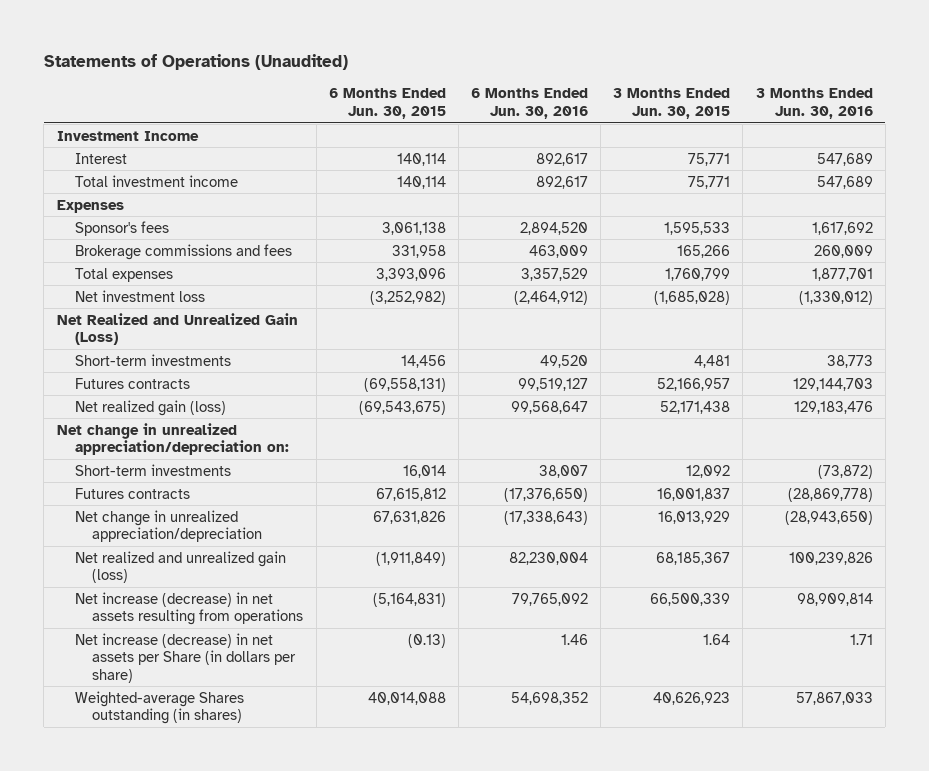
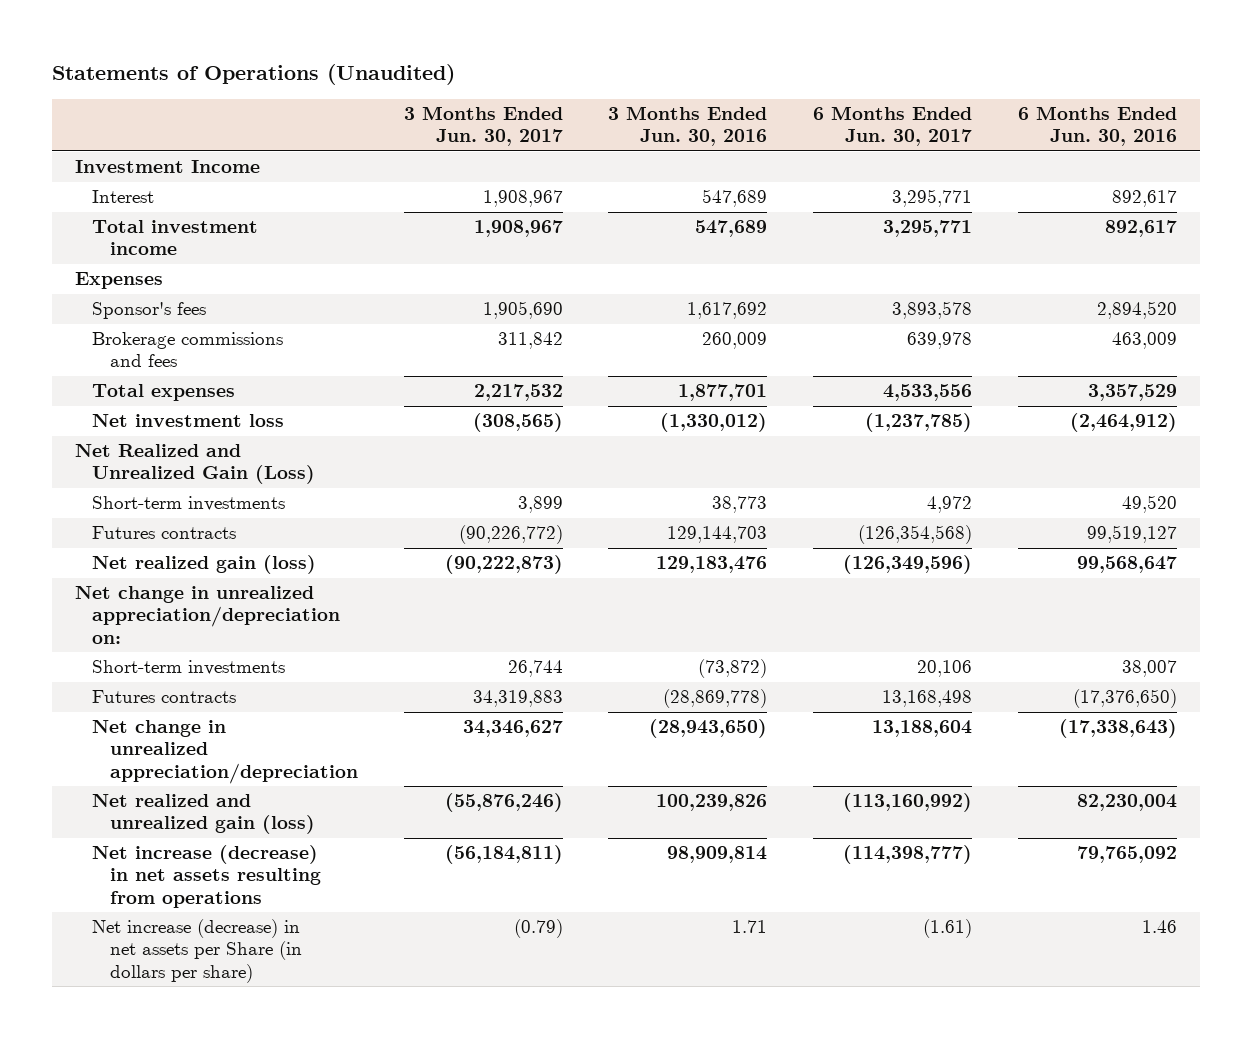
[328,88,446,120] 6 Months Ended Jun. 30, 2015 -> none
[613,88,731,120] 3 Months Ended Jun. 30, 2015 -> none
none -> [403,105,563,147] 3 Months Ended Jun. 30, 2017
none -> [813,105,973,147] 6 Months Ended Jun. 30, 2017
[74,690,244,725] Weighted-average Shares outstanding (in shares) -> none

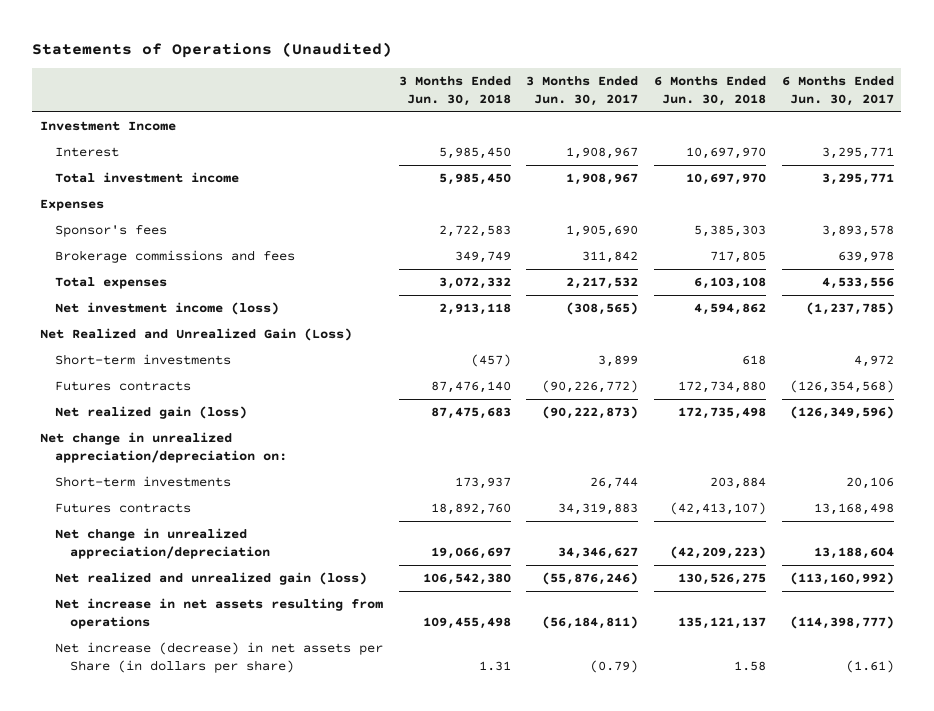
[608,105,768,147] 3 Months Ended Jun. 30, 2016 -> none
[1017,105,1177,147] 6 Months Ended Jun. 30, 2016 -> none
none -> [398,76,511,107] 3 Months Ended Jun. 30, 2018
none -> [653,76,766,107] 6 Months Ended Jun. 30, 2018
[92,414,285,428] Net investment loss -> [54,301,279,315] Net investment income (loss)
[92,845,321,908] Net increase (decrease) in net assets resulting from operations -> [54,597,383,629] Net increase in net assets resulting from operations

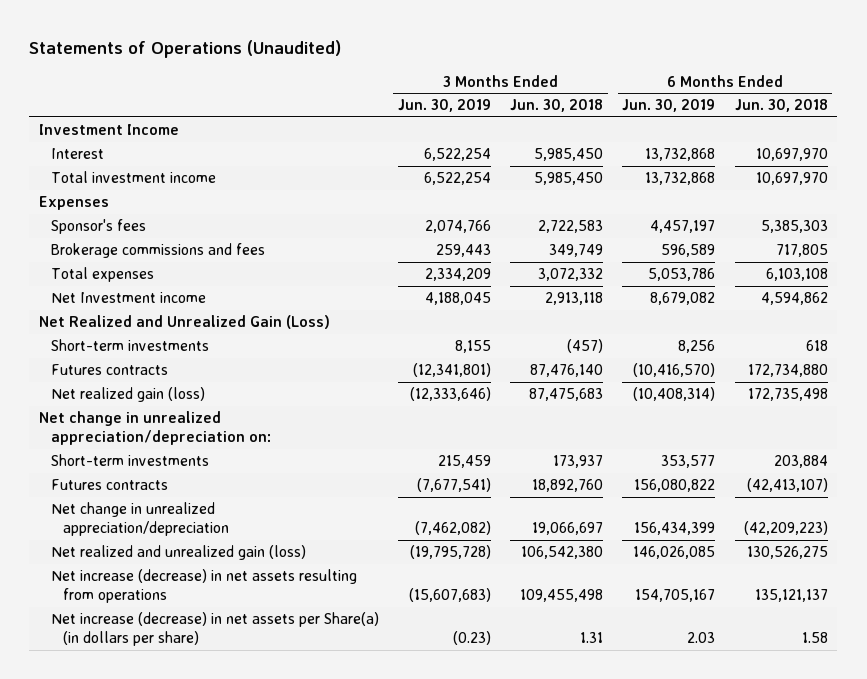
[526,76,639,107] 3 Months Ended Jun. 30, 2017 -> none
[781,76,894,107] 6 Months Ended Jun. 30, 2017 -> none
none -> [398,99,492,113] Jun. 30, 2019
none -> [622,99,716,113] Jun. 30, 2019
[54,301,279,315] Net investment income (loss) -> [51,292,207,304] Net Investment income
[54,597,383,629] Net increase in net assets resulting from operations -> [51,569,358,604] Net increase (decrease) in net assets resulting from operations
[54,641,383,673] Net increase (decrease) in net assets per Share (in dollars per share) -> [51,612,380,647] Net increase (decrease) in net assets per Share(a) (in dollars per share)

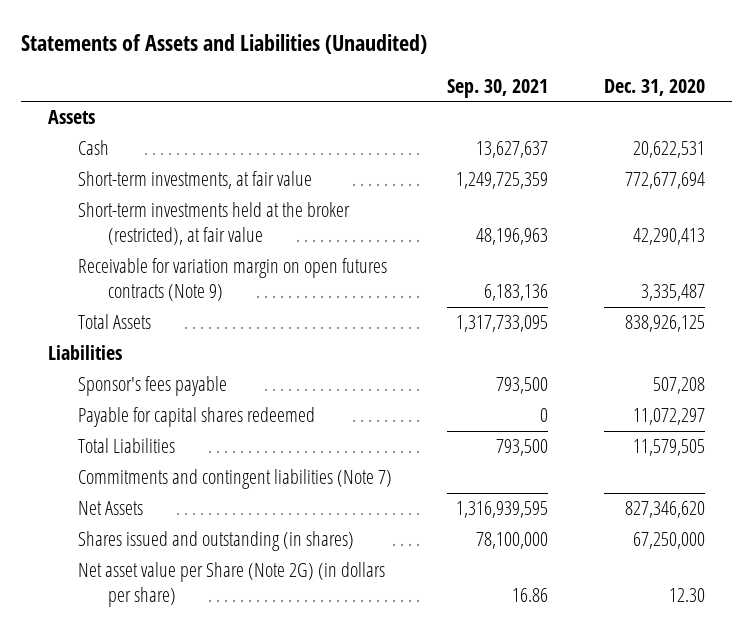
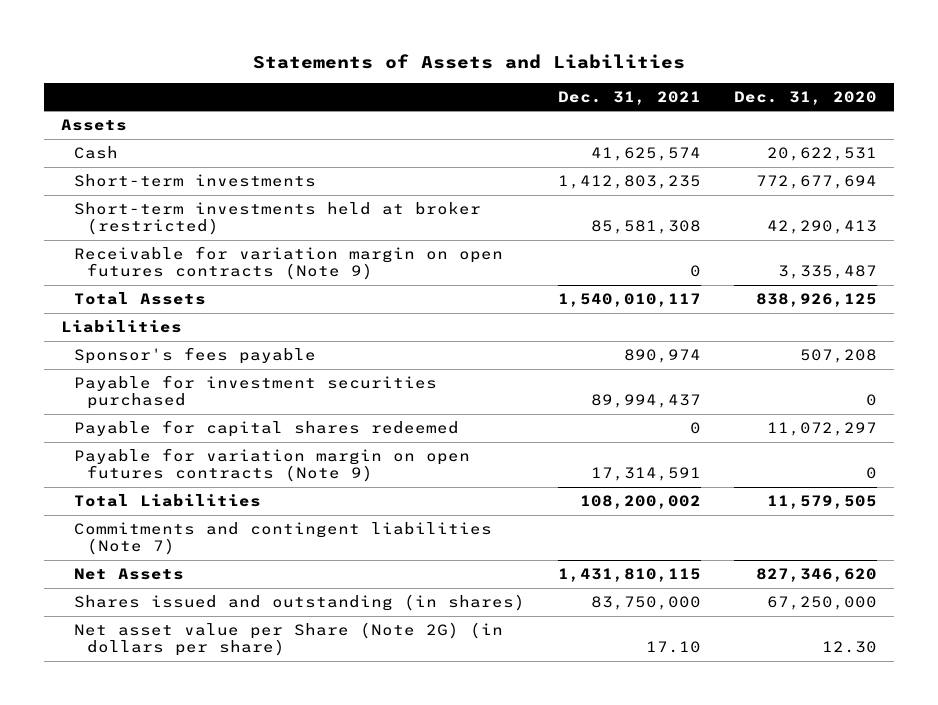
[20,33,427,54] Statements of Assets and Liabilities (Unaudited) -> [253,53,686,69] Statements of Assets and Liabilities
[447,78,549,98] Sep. 30, 2021 -> none
none -> [557,90,701,105] Dec. 31, 2021
[78,171,313,190] Short-term investments, at fair value -> [73,174,316,188] Short-term investments
[78,202,351,246] Short-term investments held at the broker (restricted), at fair value -> [73,202,481,236] Short-term investments held at broker (restricted)
none -> [73,375,437,410] Payable for investment securities purchased
none -> [73,448,470,483] Payable for variation margin on open futures contracts (Note 9)

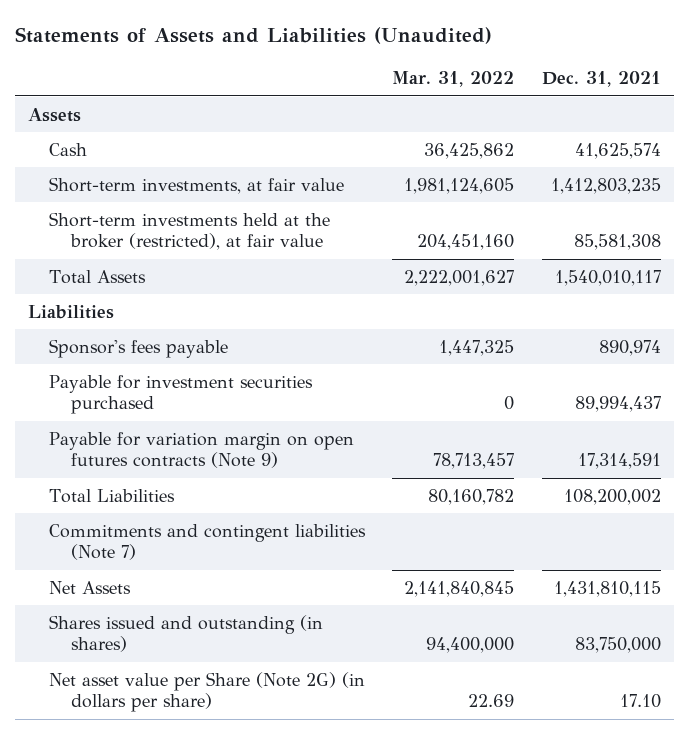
[253,53,686,69] Statements of Assets and Liabilities -> [14,27,492,45] Statements of Assets and Liabilities (Unaudited)
[734,90,878,105] Dec. 31, 2020 -> none
none -> [392,71,515,88] Mar. 31, 2022
[73,246,503,281] Receivable for variation margin on open futures contracts (Note 9) -> none
[73,174,316,188] Short-term investments -> [49,176,345,194] Short-term investments, at fair value
[73,202,481,236] Short-term investments held at broker (restricted) -> [49,211,331,251] Short-term investments held at the broker (restricted), at fair value
[73,420,459,438] Payable for capital shares redeemed -> none

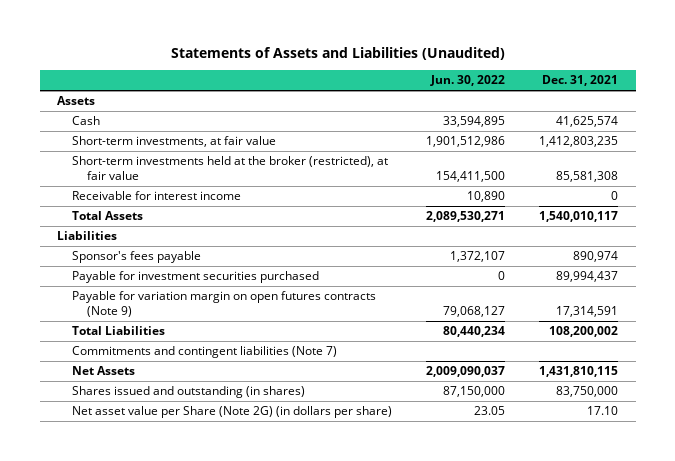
[392,71,515,88] Mar. 31, 2022 -> none
none -> [430,75,506,87] Jun. 30, 2022
none -> [71,191,241,201] Receivable for interest income

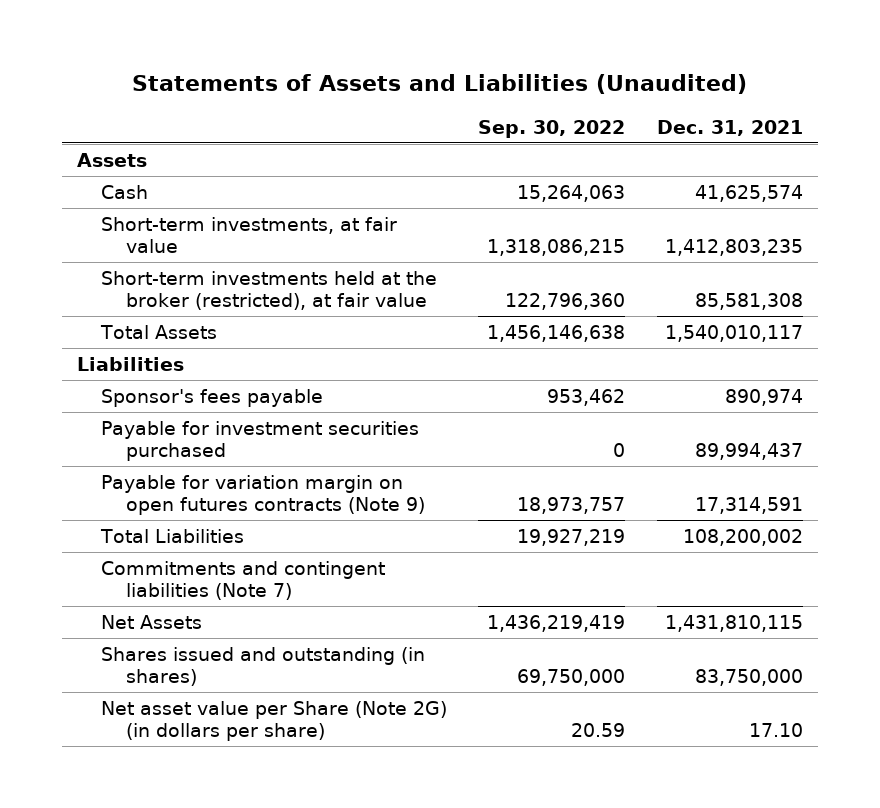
[430,75,506,87] Jun. 30, 2022 -> none
none -> [478,119,626,138] Sep. 30, 2022
[71,191,241,201] Receivable for interest income -> none

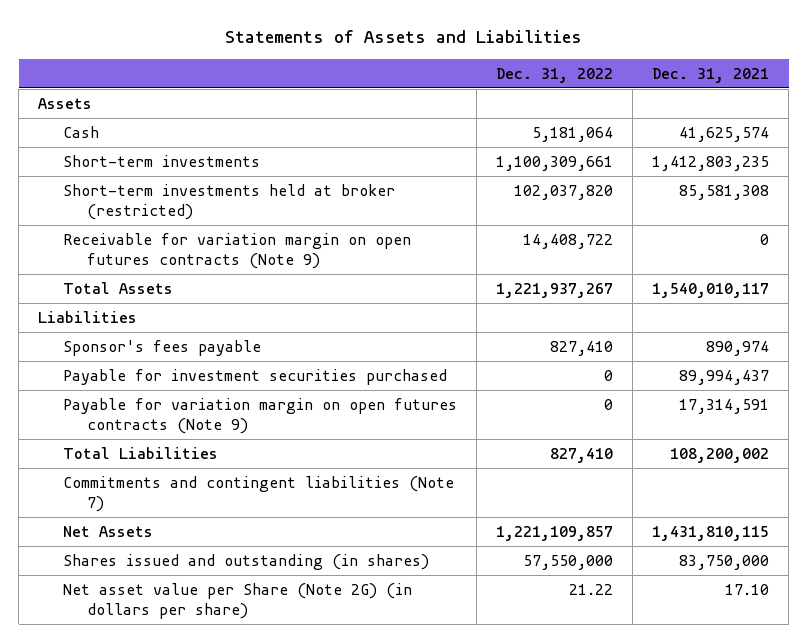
[131,74,747,95] Statements of Assets and Liabilities (Unaudited) -> [224,30,582,44] Statements of Assets and Liabilities
[478,119,626,138] Sep. 30, 2022 -> none
none -> [496,67,614,83] Dec. 31, 2022
[101,217,398,254] Short-term investments, at fair value -> [62,154,260,167] Short-term investments
[101,271,438,311] Short-term investments held at the broker (restricted), at fair value -> [62,183,395,220] Short-term investments held at broker (restricted)
none -> [62,232,411,269] Receivable for variation margin on open futures contracts (Note 9)

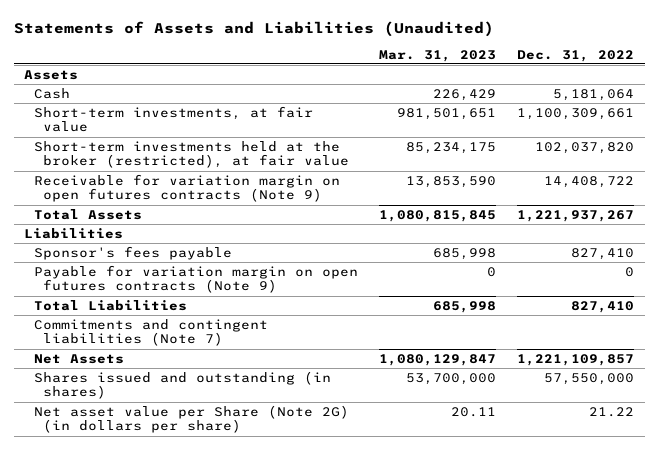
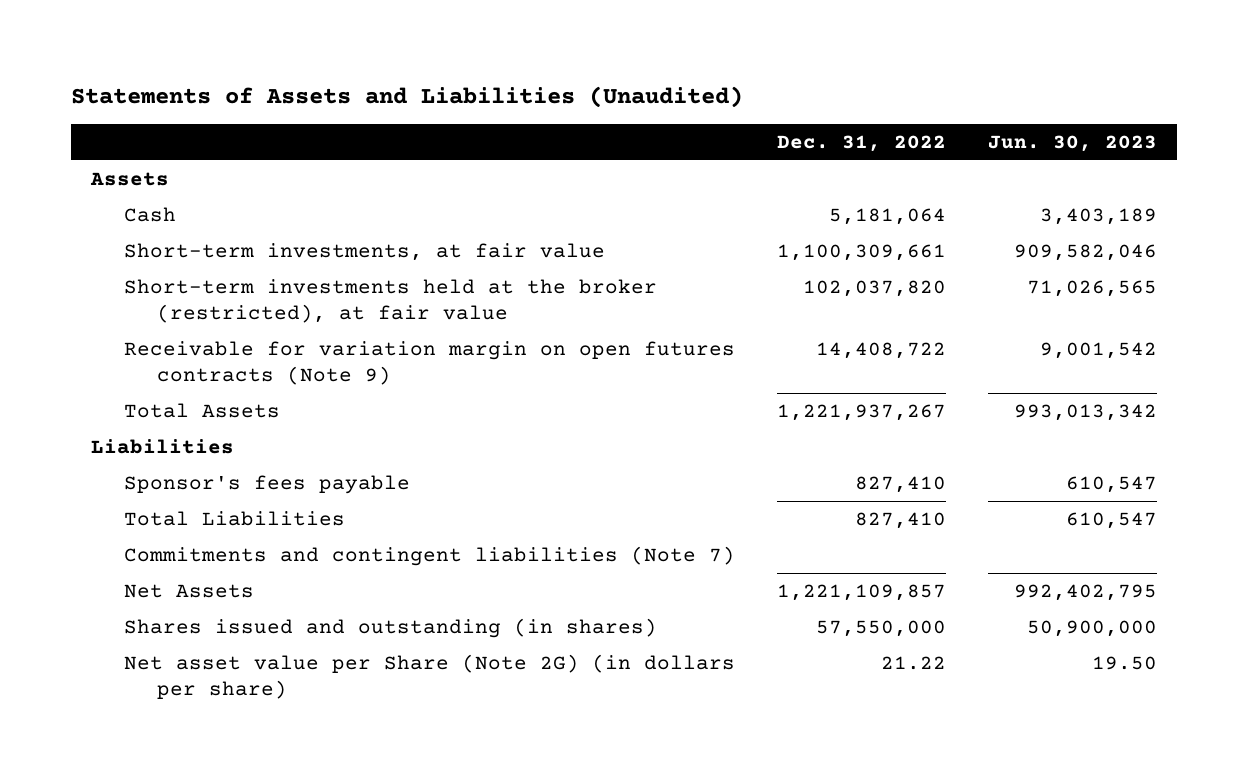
[378,49,496,62] Mar. 31, 2023 -> none
none -> [987,134,1157,152] Jun. 30, 2023
[33,264,358,294] Payable for variation margin on open futures contracts (Note 9) -> none

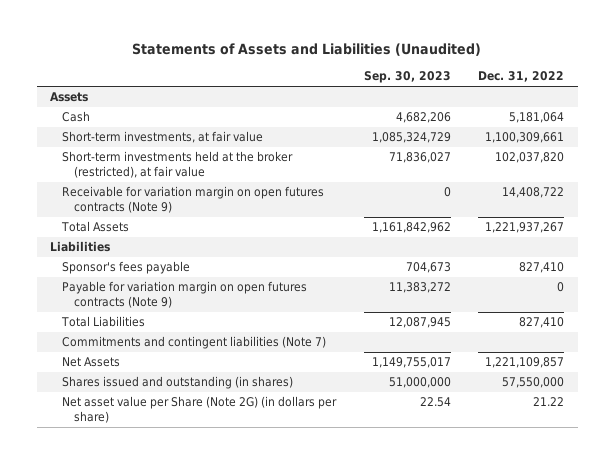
[987,134,1157,152] Jun. 30, 2023 -> none
none -> [363,71,451,84] Sep. 30, 2023
none -> [62,281,308,309] Payable for variation margin on open futures contracts (Note 9)

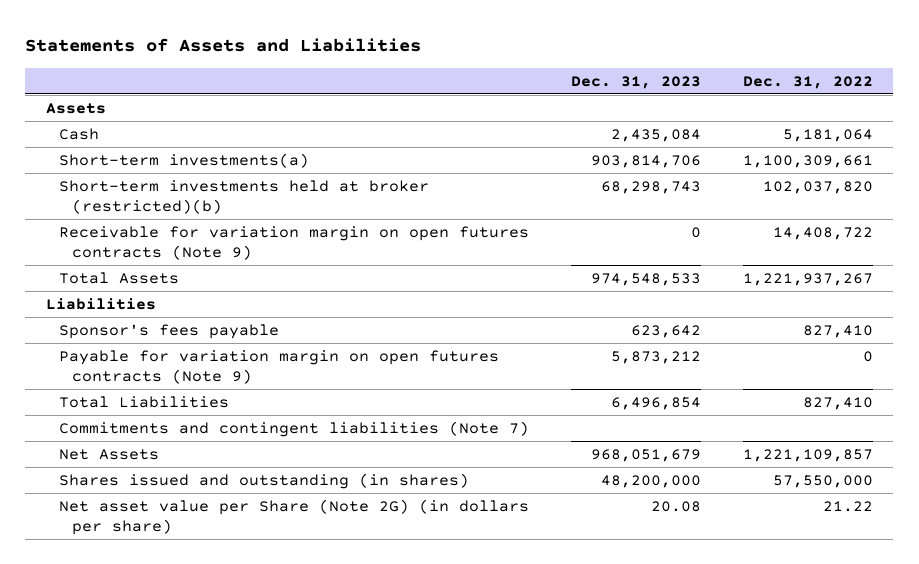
[132,43,482,57] Statements of Assets and Liabilities (Unaudited) -> [25,38,422,53] Statements of Assets and Liabilities
[363,71,451,84] Sep. 30, 2023 -> none
none -> [570,75,701,89] Dec. 31, 2023
[62,131,264,144] Short-term investments, at fair value -> [59,152,310,168] Short-term investments(a)
[62,151,294,179] Short-term investments held at the broker (restricted), at fair value -> [59,179,430,215] Short-term investments held at broker (restricted)(b)

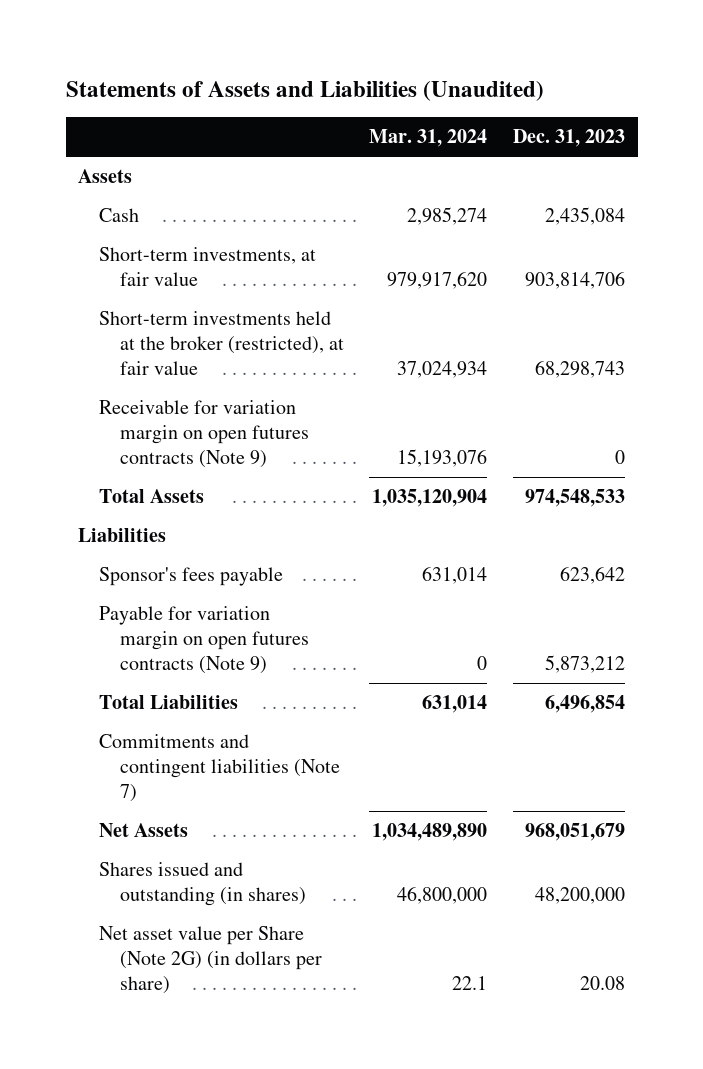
[25,38,422,53] Statements of Assets and Liabilities -> [65,80,544,101] Statements of Assets and Liabilities (Unaudited)
[742,75,873,89] Dec. 31, 2022 -> none
none -> [369,129,488,148] Mar. 31, 2024
[59,152,310,168] Short-term investments(a) -> [99,247,317,287] Short-term investments, at fair value
[59,179,430,215] Short-term investments held at broker (restricted)(b) -> [99,311,345,376] Short-term investments held at the broker (restricted), at fair value

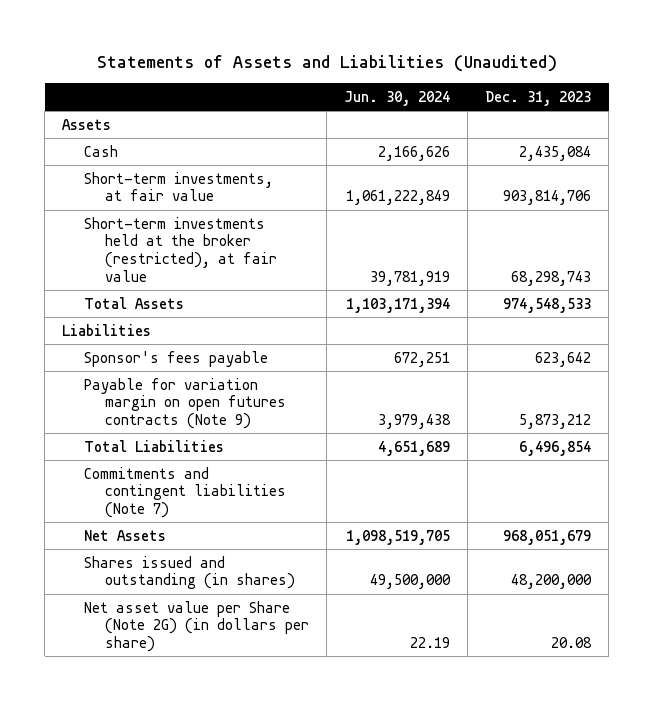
[369,129,488,148] Mar. 31, 2024 -> none
none -> [344,90,451,106] Jun. 30, 2024
[99,400,310,469] Receivable for variation margin on open futures contracts (Note 9) -> none

